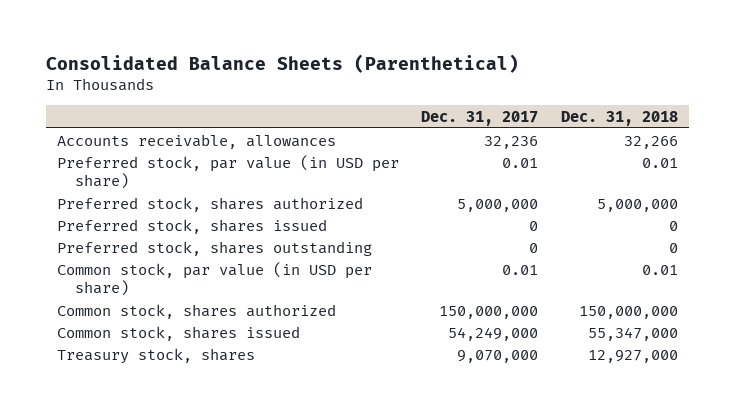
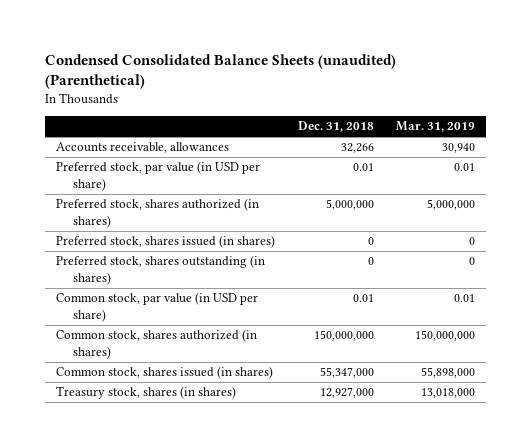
[46,53,520,73] Consolidated Balance Sheets (Parenthetical) -> [44,54,396,90] Condensed Consolidated Balance Sheets (unaudited) (Parenthetical)
[421,110,539,126] Dec. 31, 2017 -> none
none -> [396,121,476,133] Mar. 31, 2019
[57,196,364,212] Preferred stock, shares authorized -> [56,198,260,228] Preferred stock, shares authorized (in shares)
[57,218,328,234] Preferred stock, shares issued -> [56,235,276,249] Preferred stock, shares issued (in shares)
[57,240,373,256] Preferred stock, shares outstanding -> [56,255,266,285] Preferred stock, shares outstanding (in shares)
[57,303,337,319] Common stock, shares authorized -> [56,329,258,359] Common stock, shares authorized (in shares)
[57,325,301,341] Common stock, shares issued -> [56,366,274,380] Common stock, shares issued (in shares)
[57,347,256,364] Treasury stock, shares -> [56,386,237,400] Treasury stock, shares (in shares)

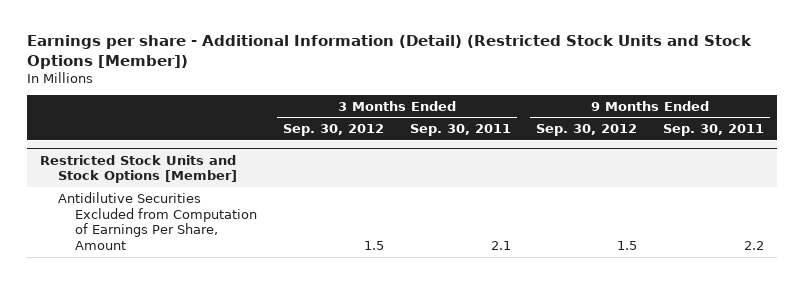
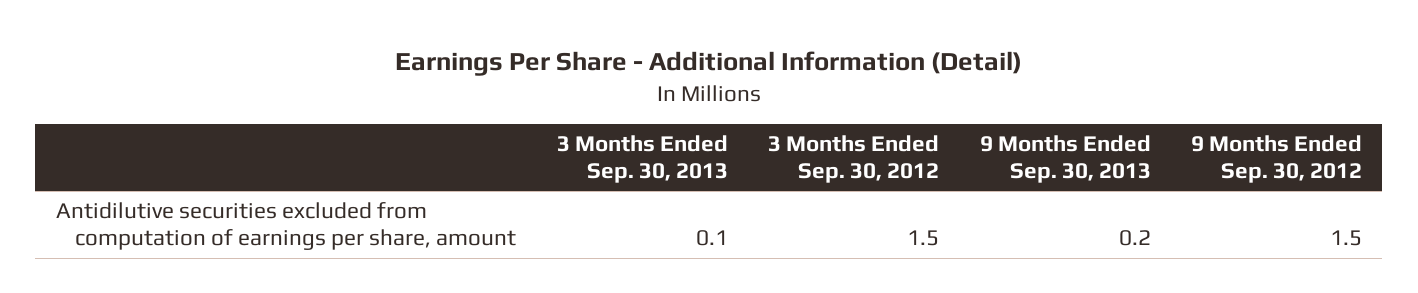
[26,35,752,69] Earnings per share - Additional Information (Detail) (Restricted Stock Units and Stock Options [Member]) -> [394,51,1022,77] Earnings Per Share - Additional Information (Detail)
[409,124,511,137] Sep. 30, 2011 -> none
[662,124,764,137] Sep. 30, 2011 -> none
none -> [556,134,728,184] 3 Months Ended Sep. 30, 2013
none -> [979,134,1151,184] 9 Months Ended Sep. 30, 2013
[39,154,237,184] Restricted Stock Units and Stock Options [Member] -> none
[57,191,258,251] Antidilutive Securities Excluded from Computation of Earnings Per Share, Amount -> [55,202,517,251] Antidilutive securities excluded from computation of earnings per share, amount

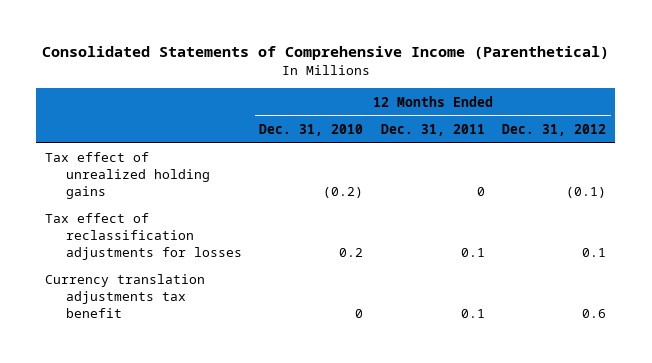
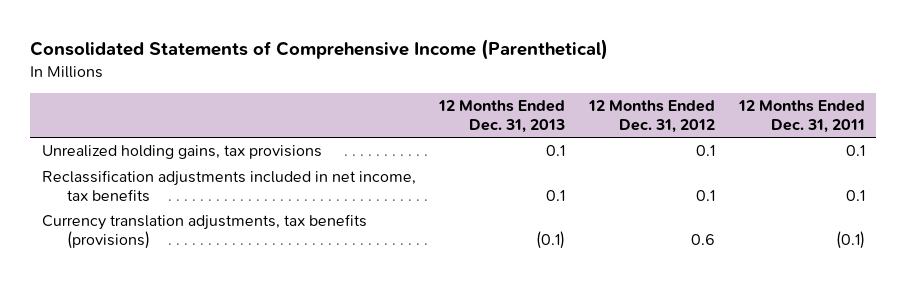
[259,123,364,136] Dec. 31, 2010 -> none
none -> [438,100,566,133] 12 Months Ended Dec. 31, 2013
[45,213,243,261] Tax effect of reclassification adjustments for losses -> none
[45,152,211,200] Tax effect of unrealized holding gains -> [41,145,322,160] Unrealized holding gains, tax provisions
[476,187,485,197] 0 -> [845,145,865,157] 0.1
[566,187,607,199] (0.1) -> [696,145,716,157] 0.1
none -> [41,170,416,203] Reclassification adjustments included in net income, tax benefits
[45,274,206,319] Currency translation adjustments tax benefit -> [41,214,367,250] Currency translation adjustments, tax benefits (provisions)
[460,309,485,319] 0.1 -> [835,231,865,250] (0.1)

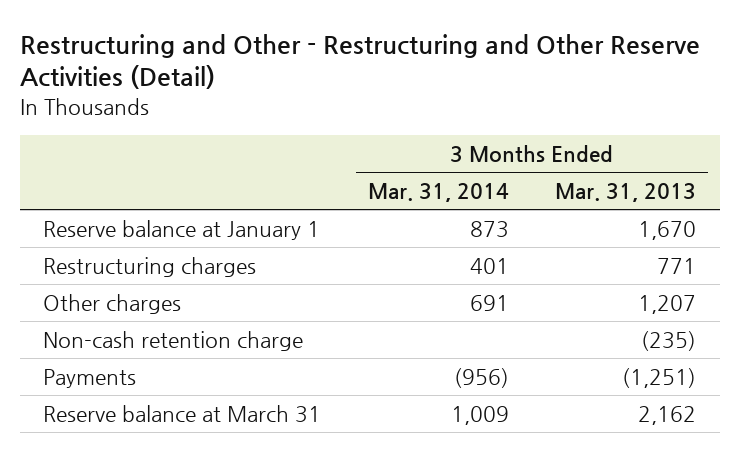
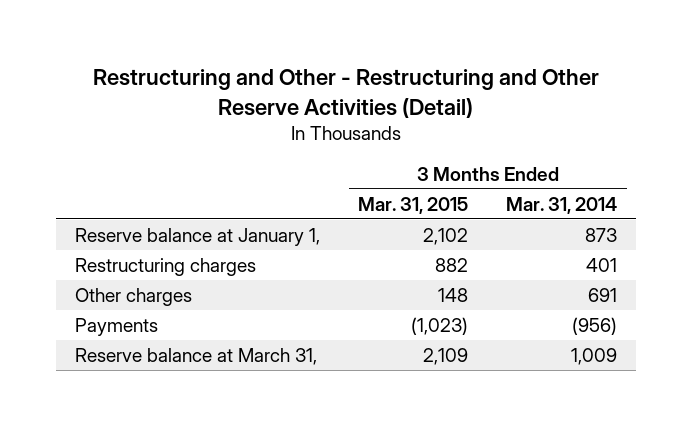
[555,183,697,203] Mar. 31, 2013 -> none
none -> [358,196,469,214] Mar. 31, 2015
[42,219,320,240] Reserve balance at January 1 -> [74,227,320,246] Reserve balance at January 1,
[42,330,303,351] Non-cash retention charge -> none
[42,404,321,423] Reserve balance at March 31 -> [74,347,317,365] Reserve balance at March 31,

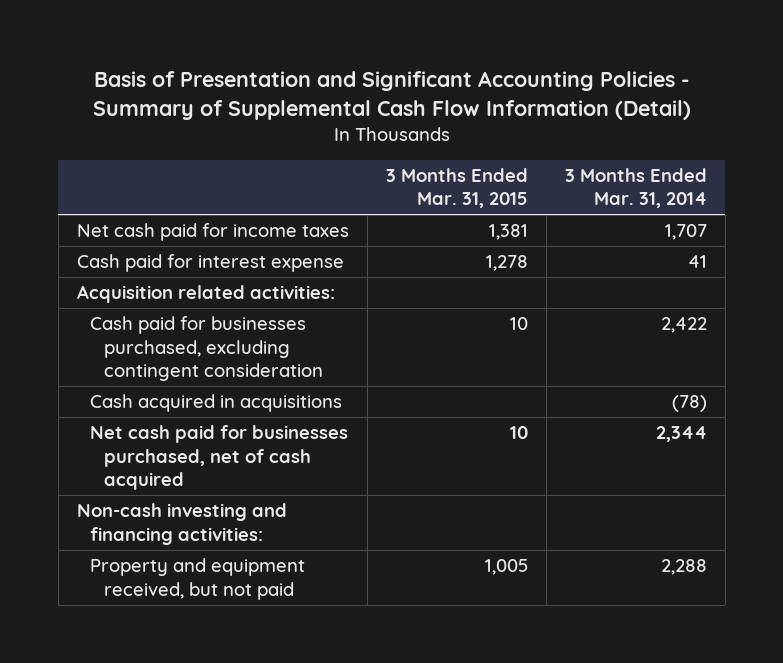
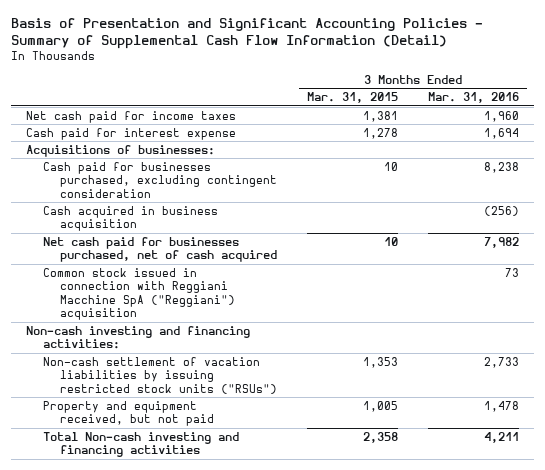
[564,167,707,209] 3 Months Ended Mar. 31, 2014 -> none
none -> [428,92,520,104] Mar. 31, 2016
[76,285,335,304] Acquisition related activities: -> [26,144,216,157] Acquisitions of businesses:
[90,394,343,413] Cash acquired in acquisitions -> [42,205,218,232] Cash acquired in business acquisition
none -> [42,267,235,321] Common stock issued in connection with Reggiani Macchine SpA ("Reggiani") acquisition
none -> [42,356,277,394] Non-cash settlement of vacation liabilities by issuing restricted stock units ("RSUs")
none -> [42,431,239,458] Total Non-cash investing and financing activities

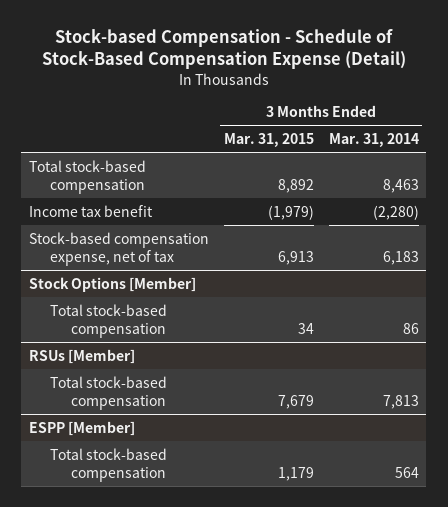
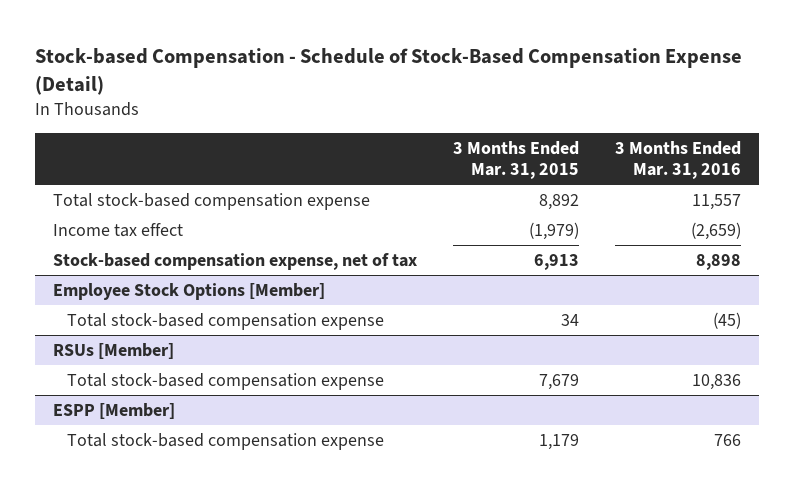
[328,133,419,148] Mar. 31, 2014 -> none
none -> [614,141,741,180] 3 Months Ended Mar. 31, 2016
[28,159,146,194] Total stock-based compensation -> [52,193,370,211] Total stock-based compensation expense
[28,204,153,217] Income tax benefit -> [52,223,183,238] Income tax effect
[28,276,196,292] Stock Options [Member] -> [52,283,325,301] Employee Stock Options [Member]
[50,303,168,338] Total stock-based compensation -> [66,313,384,331] Total stock-based compensation expense
[50,375,168,410] Total stock-based compensation -> [66,373,384,391] Total stock-based compensation expense
[50,447,168,482] Total stock-based compensation -> [66,433,384,451] Total stock-based compensation expense

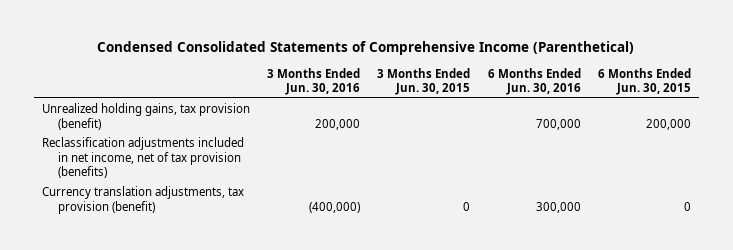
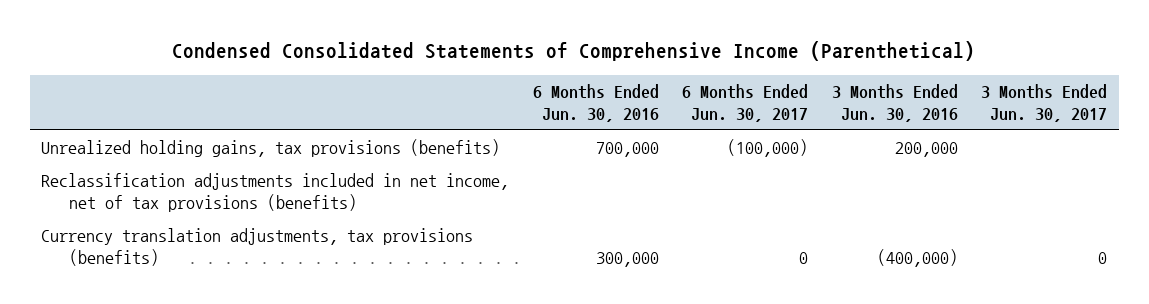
[377,67,471,96] 3 Months Ended Jun. 30, 2015 -> none
[597,67,691,96] 6 Months Ended Jun. 30, 2015 -> none
none -> [682,83,809,123] 6 Months Ended Jun. 30, 2017
none -> [981,83,1108,123] 3 Months Ended Jun. 30, 2017
[42,102,251,130] Unrealized holding gains, tax provision (benefit) -> [41,139,501,158] Unrealized holding gains, tax provisions (benefits)
[42,136,245,179] Reclassification adjustments included in net income, net of tax provision (benefits) -> [41,173,510,213] Reclassification adjustments included in net income, net of tax provisions (benefits)
[42,185,245,214] Currency translation adjustments, tax provision (benefit) -> [41,228,474,267] Currency translation adjustments, tax provisions (benefits)

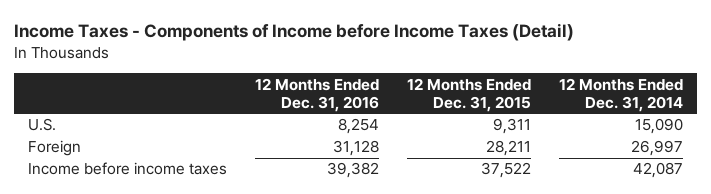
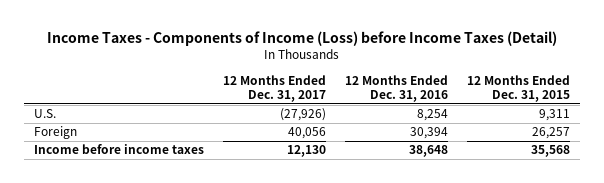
[13,23,574,42] Income Taxes - Components of Income before Income Taxes (Detail) -> [46,31,557,47] Income Taxes - Components of Income (Loss) before Income Taxes (Detail)
[559,77,684,112] 12 Months Ended Dec. 31, 2014 -> none
none -> [222,74,326,103] 12 Months Ended Dec. 31, 2017
[332,140,379,157] 31,128 -> [410,127,449,140] 30,394
[485,140,531,157] 28,211 -> [532,127,571,140] 26,257
[326,162,379,179] 39,382 -> [409,145,449,158] 38,648
[480,162,531,179] 37,522 -> [531,145,571,158] 35,568

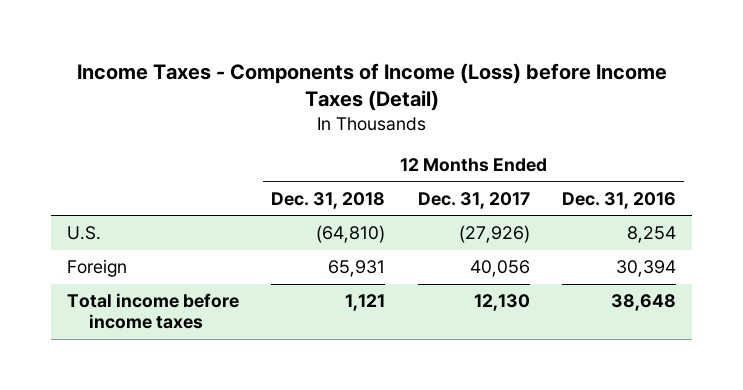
[467,74,571,103] 12 Months Ended Dec. 31, 2015 -> none
none -> [271,191,386,209] Dec. 31, 2018
[33,144,204,155] Income before income taxes -> [67,293,240,330] Total income before income taxes

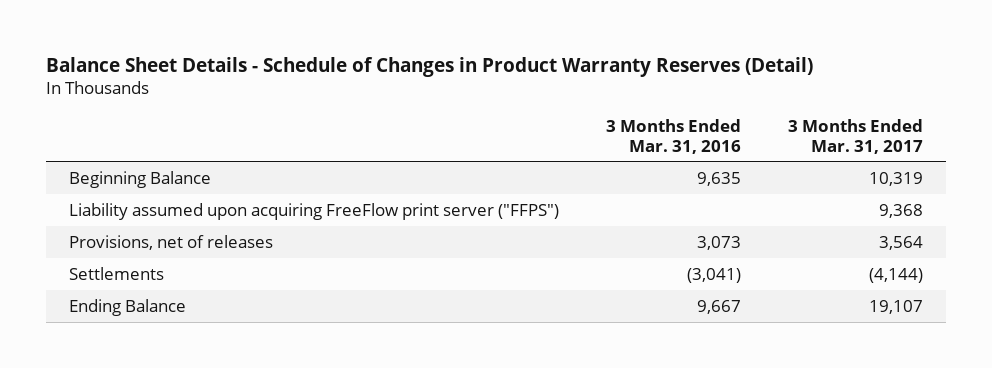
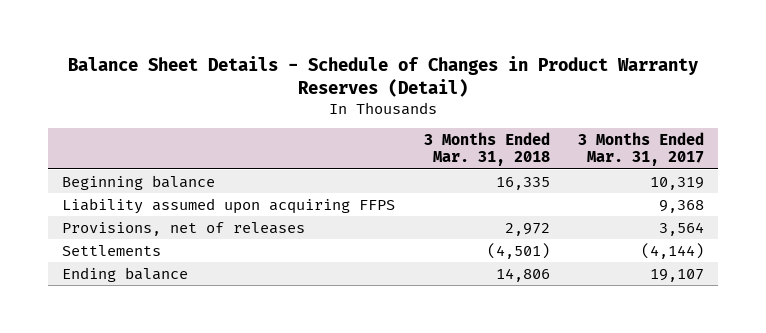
[605,119,741,154] 3 Months Ended Mar. 31, 2016 -> none
none -> [423,132,550,167] 3 Months Ended Mar. 31, 2018
[69,170,212,188] Beginning Balance -> [62,174,216,190] Beginning balance
[69,202,560,220] Liability assumed upon acquiring FreeFlow print server ("FFPS") -> [62,197,396,214] Liability assumed upon acquiring FFPS
[69,298,187,316] Ending Balance -> [62,266,189,282] Ending balance

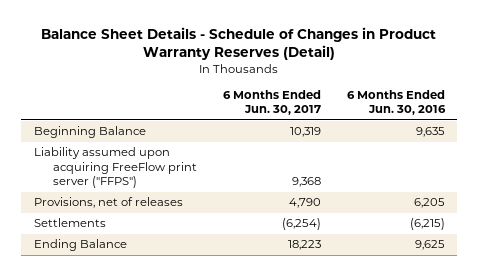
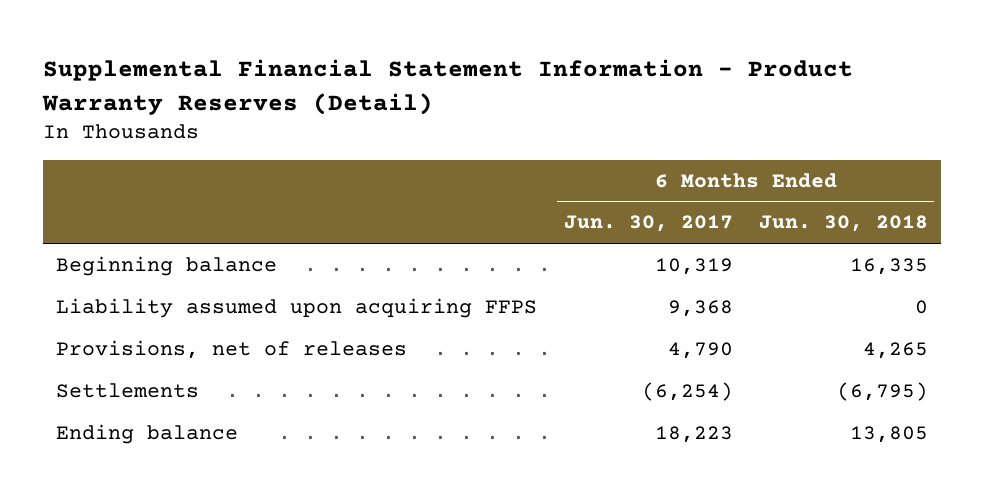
[41,27,437,61] Balance Sheet Details - Schedule of Changes in Product Warranty Reserves (Detail) -> [42,59,854,115] Supplemental Financial Statement Information - Product Warranty Reserves (Detail)
[346,89,446,116] 6 Months Ended Jun. 30, 2016 -> none
none -> [758,215,928,233] Jun. 30, 2018
[34,126,147,139] Beginning Balance -> [56,256,278,277] Beginning balance
[34,147,197,189] Liability assumed upon acquiring FreeFlow print server ("FFPS") -> [56,298,538,319] Liability assumed upon acquiring FFPS
[34,239,128,252] Ending Balance -> [56,424,239,445] Ending balance

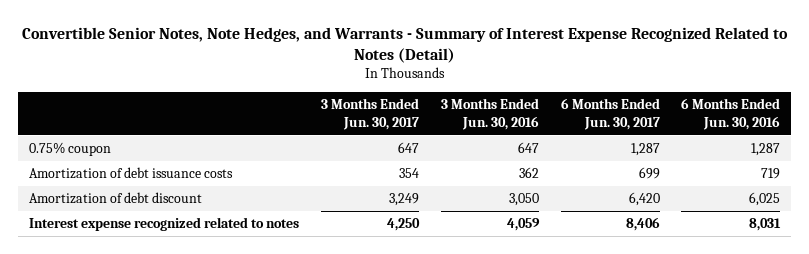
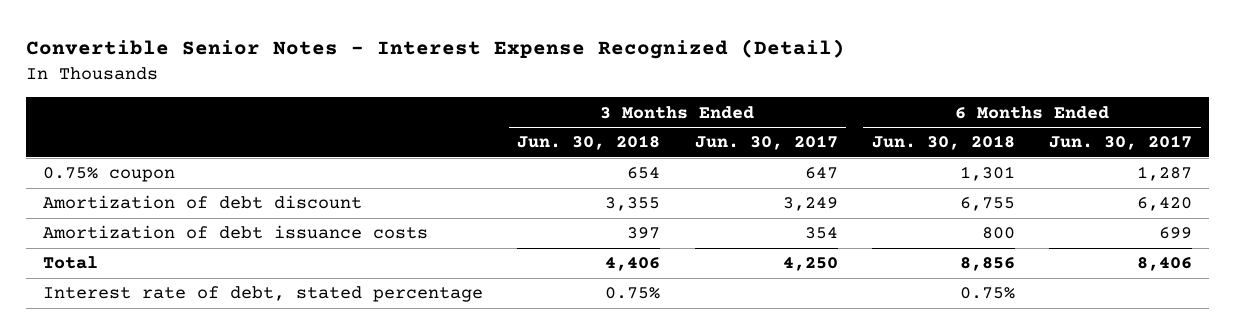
[21,27,788,64] Convertible Senior Notes, Note Hedges, and Warrants - Summary of Interest Expense Recognized Related to Notes (Detail) -> [25,39,845,60] Convertible Senior Notes - Interest Expense Recognized (Detail)
[440,98,539,130] 3 Months Ended Jun. 30, 2016 -> none
[681,98,781,130] 6 Months Ended Jun. 30, 2016 -> none
none -> [517,135,661,151] Jun. 30, 2018
none -> [871,135,1015,151] Jun. 30, 2018
[28,167,233,180] Amortization of debt issuance costs -> [43,225,429,240] Amortization of debt issuance costs
[28,217,299,232] Interest expense recognized related to notes -> [43,256,99,270] Total
none -> [43,286,484,303] Interest rate of debt, stated percentage

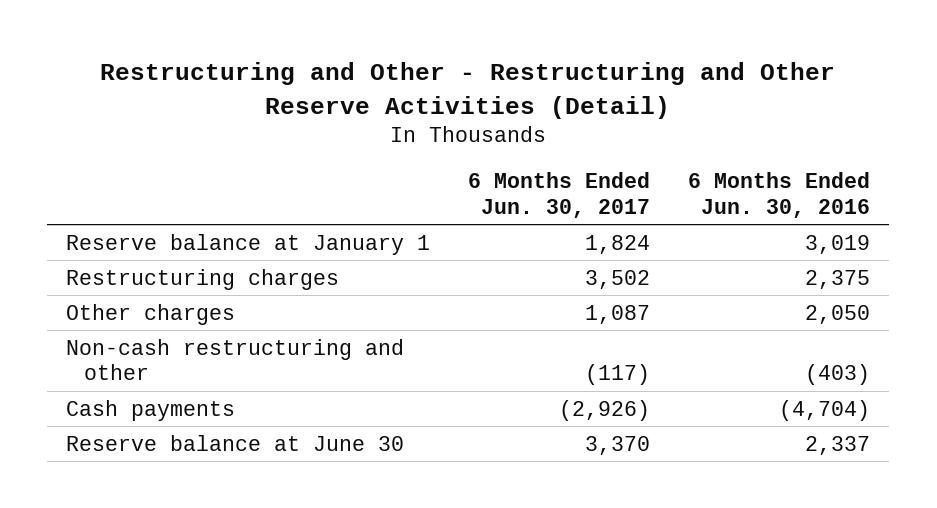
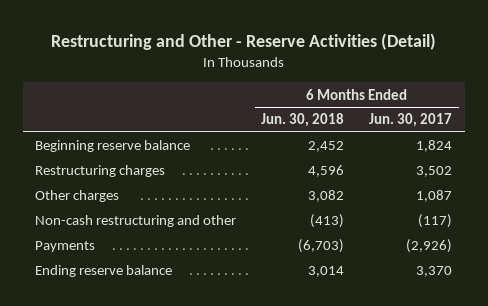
[100,62,836,119] Restructuring and Other - Restructuring and Other Reserve Activities (Detail) -> [50,32,436,50] Restructuring and Other - Reserve Activities (Detail)
[688,172,871,218] 6 Months Ended Jun. 30, 2016 -> none
none -> [261,113,345,128] Jun. 30, 2018
[66,233,431,255] Reserve balance at January 1 -> [35,140,191,153] Beginning reserve balance
[66,399,236,421] Cash payments -> [35,241,96,253] Payments
[66,434,405,451] Reserve balance at June 30 -> [35,265,173,278] Ending reserve balance

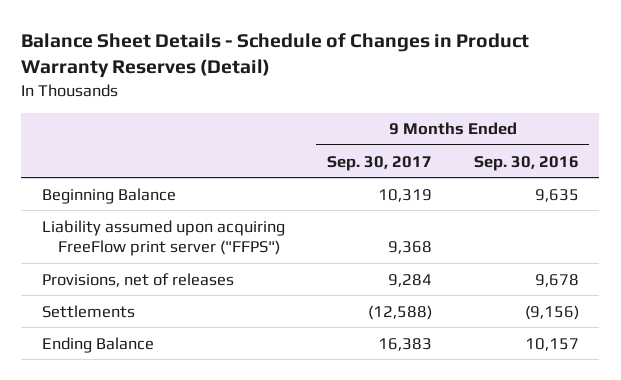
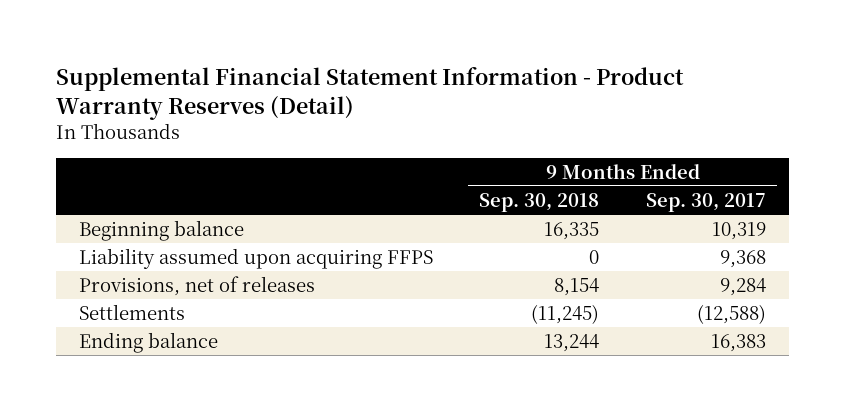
[21,33,530,79] Balance Sheet Details - Schedule of Changes in Product Warranty Reserves (Detail) -> [55,66,684,120] Supplemental Financial Statement Information - Product Warranty Reserves (Detail)
[473,155,579,171] Sep. 30, 2016 -> none
none -> [479,192,600,212] Sep. 30, 2018
[42,187,177,204] Beginning Balance -> [78,219,244,241] Beginning balance
[42,219,286,256] Liability assumed upon acquiring FreeFlow print server ("FFPS") -> [78,247,433,269] Liability assumed upon acquiring FFPS
[42,336,155,353] Ending Balance -> [78,331,218,353] Ending balance

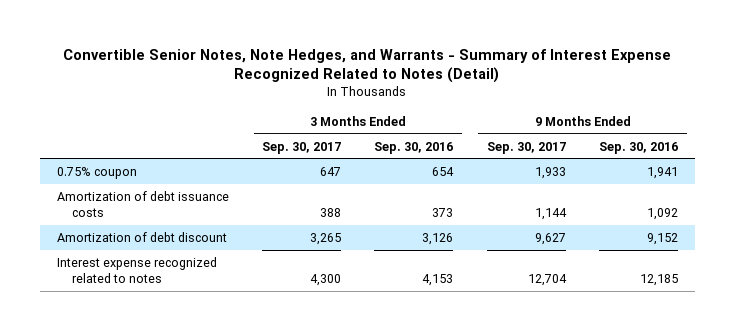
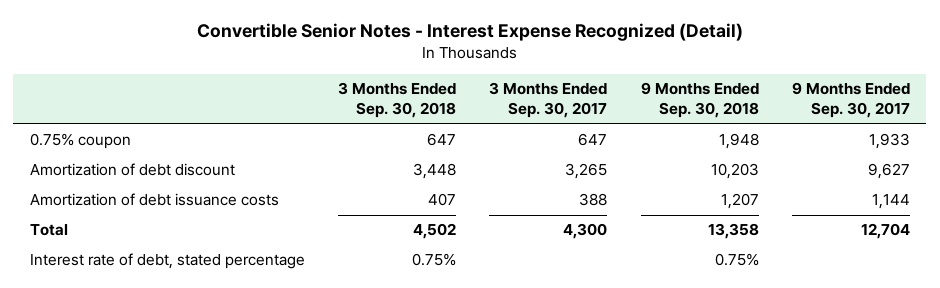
[63,48,672,84] Convertible Senior Notes, Note Hedges, and Warrants - Summary of Interest Expense Recognized Related to Notes (Detail) -> [196,23,743,42] Convertible Senior Notes - Interest Expense Recognized (Detail)
[374,141,454,154] Sep. 30, 2016 -> none
[599,141,679,154] Sep. 30, 2016 -> none
none -> [338,82,457,119] 3 Months Ended Sep. 30, 2018
none -> [640,82,759,119] 9 Months Ended Sep. 30, 2018
[56,190,229,218] Amortization of debt issuance costs -> [29,193,279,207] Amortization of debt issuance costs
[56,256,217,284] Interest expense recognized related to notes -> [29,224,68,237] Total
none -> [29,253,305,270] Interest rate of debt, stated percentage

